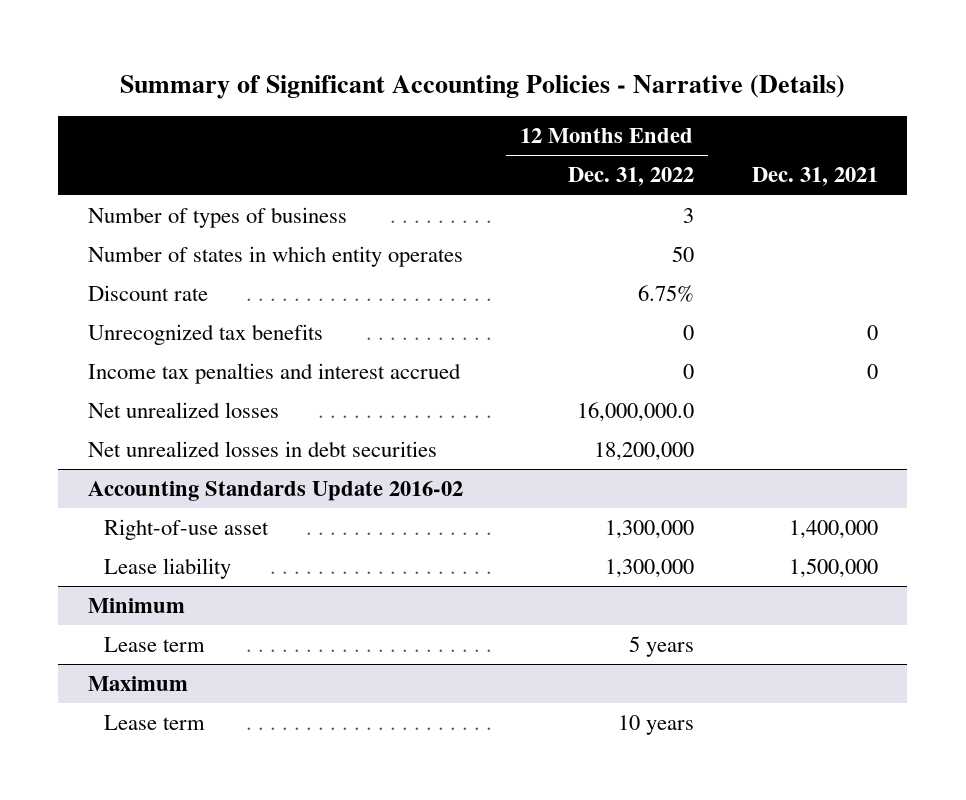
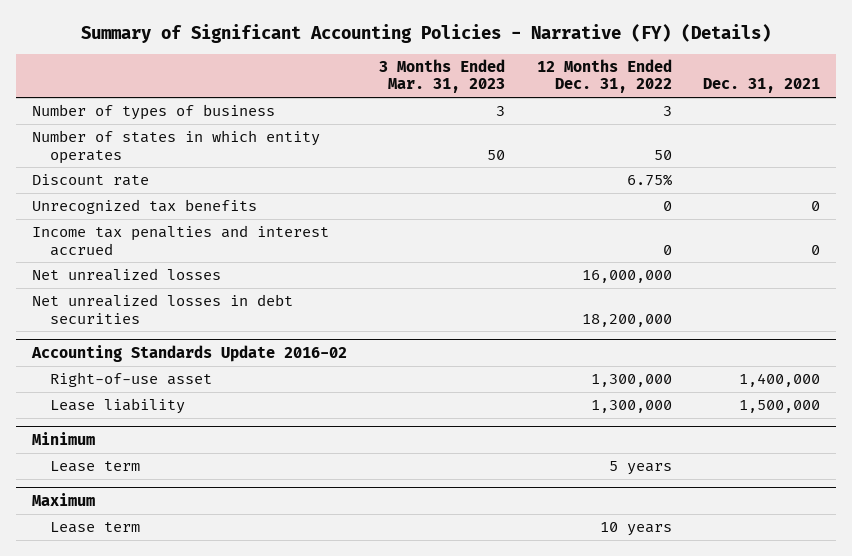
[119,75,845,100] Summary of Significant Accounting Policies - Narrative (Details) -> [81,23,772,43] Summary of Significant Accounting Policies - Narrative (FY) (Details)
none -> [378,59,505,94] 3 Months Ended Mar. 31, 2023
[576,402,694,423] 16,000,000.0 -> [581,270,672,284] 16,000,000

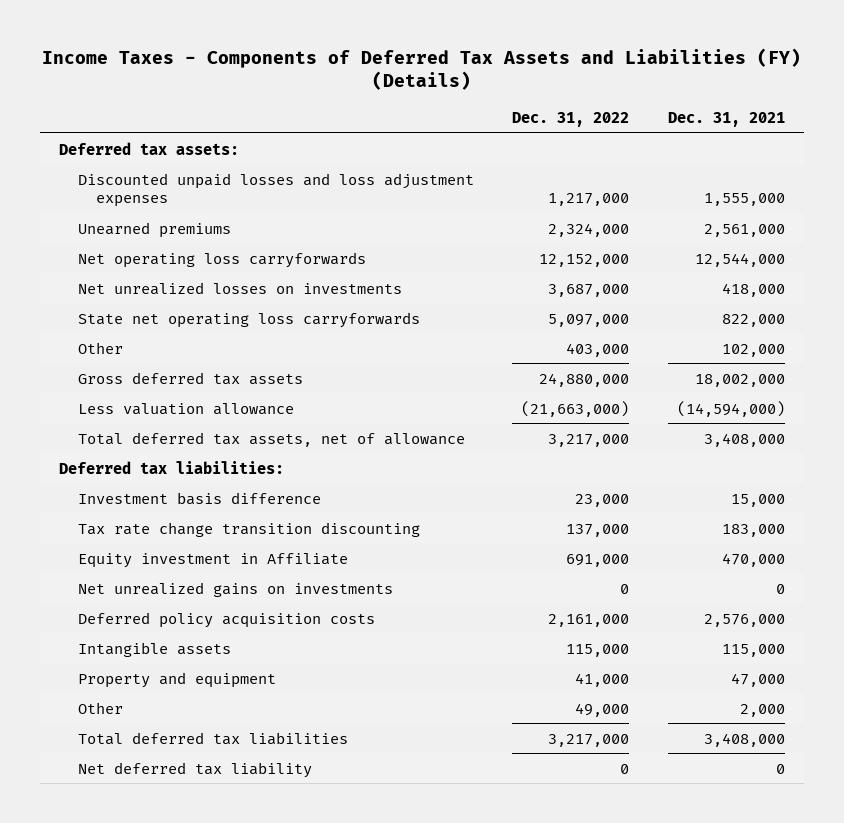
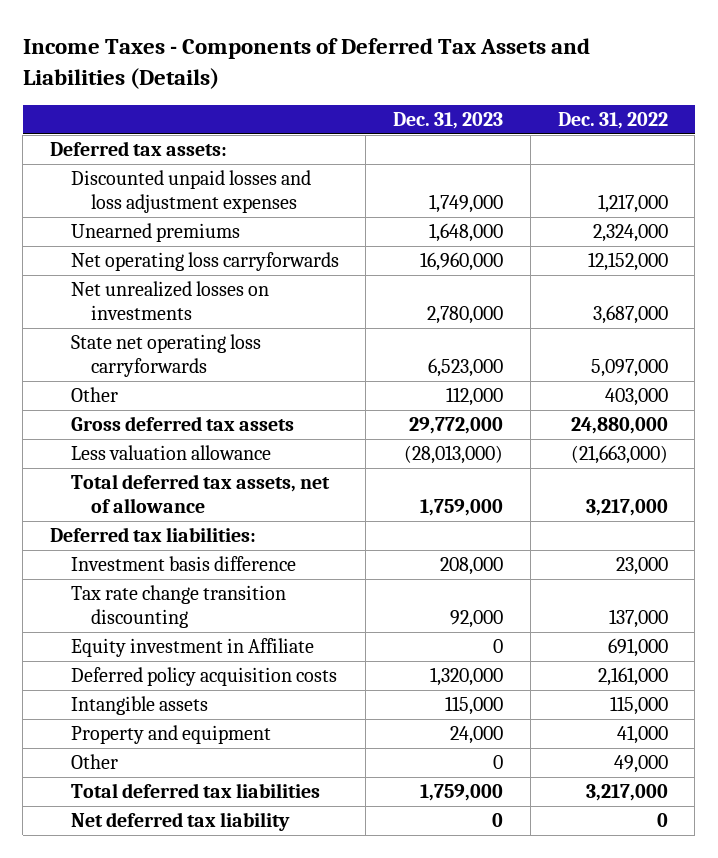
[42,47,802,91] Income Taxes - Components of Deferred Tax Assets and Liabilities (FY) (Details) -> [22,37,590,89] Income Taxes - Components of Deferred Tax Assets and Liabilities (Details)
[667,111,785,127] Dec. 31, 2021 -> none
none -> [393,112,504,130] Dec. 31, 2023
[77,581,393,597] Net unrealized gains on investments -> none

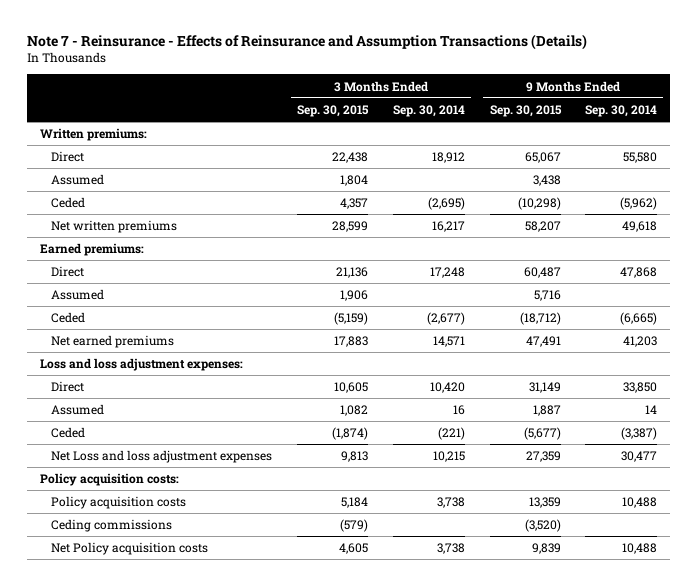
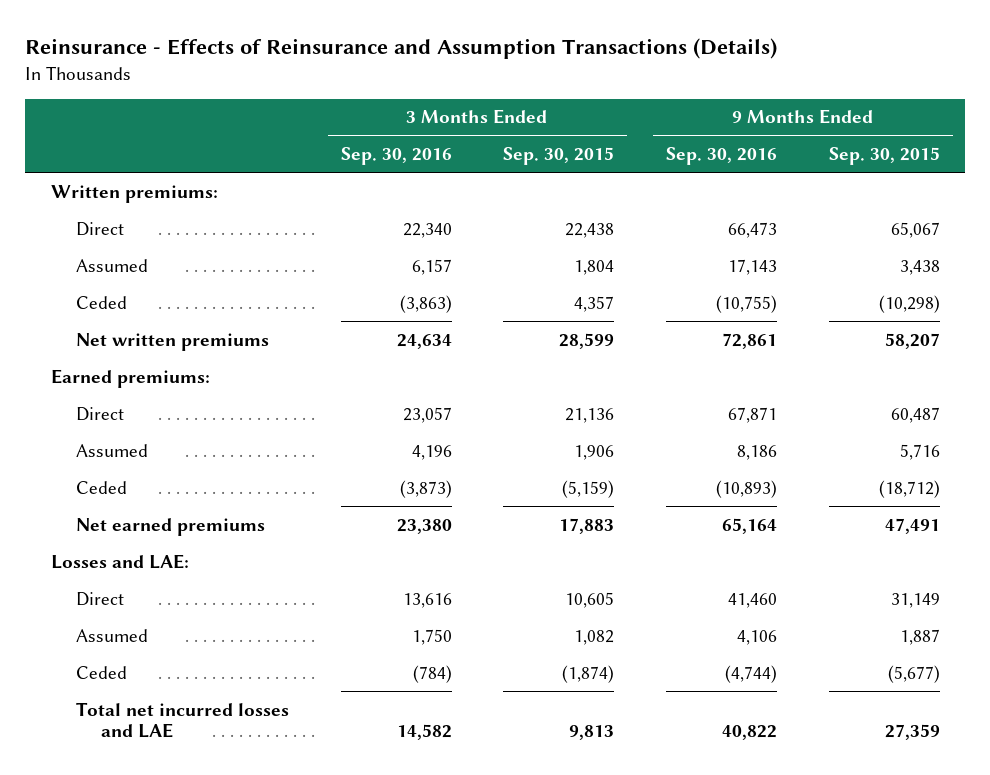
[27,34,588,51] Note 7 - Reinsurance - Effects of Reinsurance and Assumption Transactions (Details) -> [24,38,777,60] Reinsurance - Effects of Reinsurance and Assumption Transactions (Details)
[392,105,465,118] Sep. 30, 2014 -> none
[585,105,658,118] Sep. 30, 2014 -> none
none -> [340,147,452,166] Sep. 30, 2016
none -> [665,147,777,166] Sep. 30, 2016
[39,358,243,372] Loss and loss adjustment expenses: -> [50,553,189,569] Losses and LAE:
[39,473,179,487] Policy acquisition costs: -> none
[51,496,187,510] Policy acquisition costs -> none
[51,519,173,533] Ceding commissions -> none
[51,542,209,556] Net Policy acquisition costs -> none
[51,450,273,464] Net Loss and loss adjustment expenses -> [75,701,289,739] Total net incurred losses and LAE

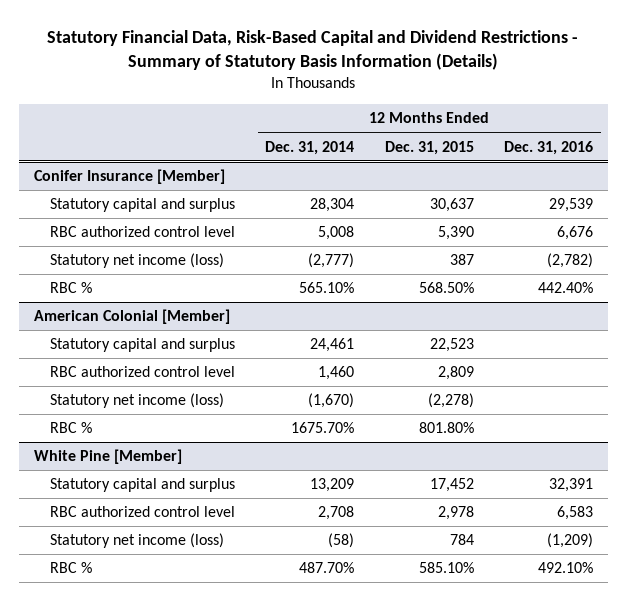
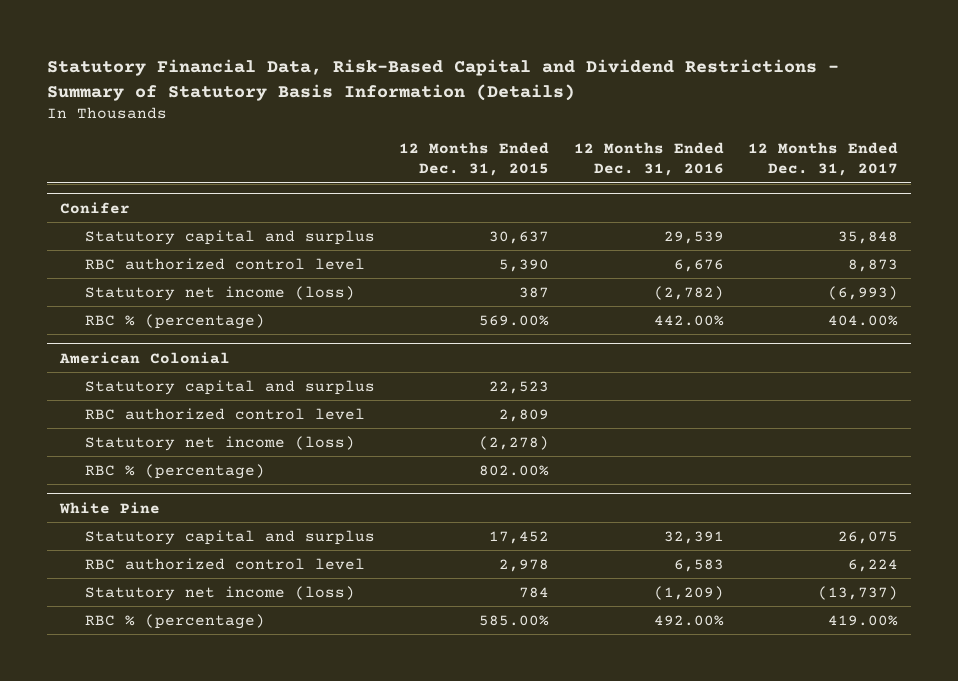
[265,140,355,155] Dec. 31, 2014 -> none
none -> [748,142,899,177] 12 Months Ended Dec. 31, 2017
[33,169,225,185] Conifer Insurance [Member] -> [59,201,130,214] Conifer
[50,282,93,294] RBC % -> [84,313,265,329] RBC % (percentage)
[418,282,474,294] 568.50% -> [479,314,550,326] 569.00%
[538,282,594,294] 442.40% -> [653,314,724,326] 442.00%
[33,309,230,325] American Colonial [Member] -> [58,351,230,364] American Colonial
[50,422,93,434] RBC % -> [84,463,265,479] RBC % (percentage)
[418,422,474,434] 801.80% -> [479,464,550,476] 802.00%
[33,449,182,465] White Pine [Member] -> [58,501,160,514] White Pine
[50,562,93,574] RBC % -> [84,613,265,629] RBC % (percentage)
[418,562,474,574] 585.10% -> [479,614,550,626] 585.00%
[538,562,594,574] 492.10% -> [653,614,724,626] 492.00%

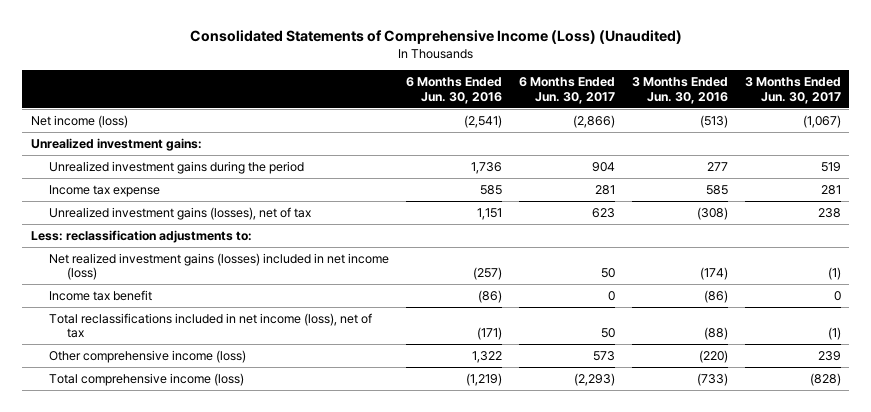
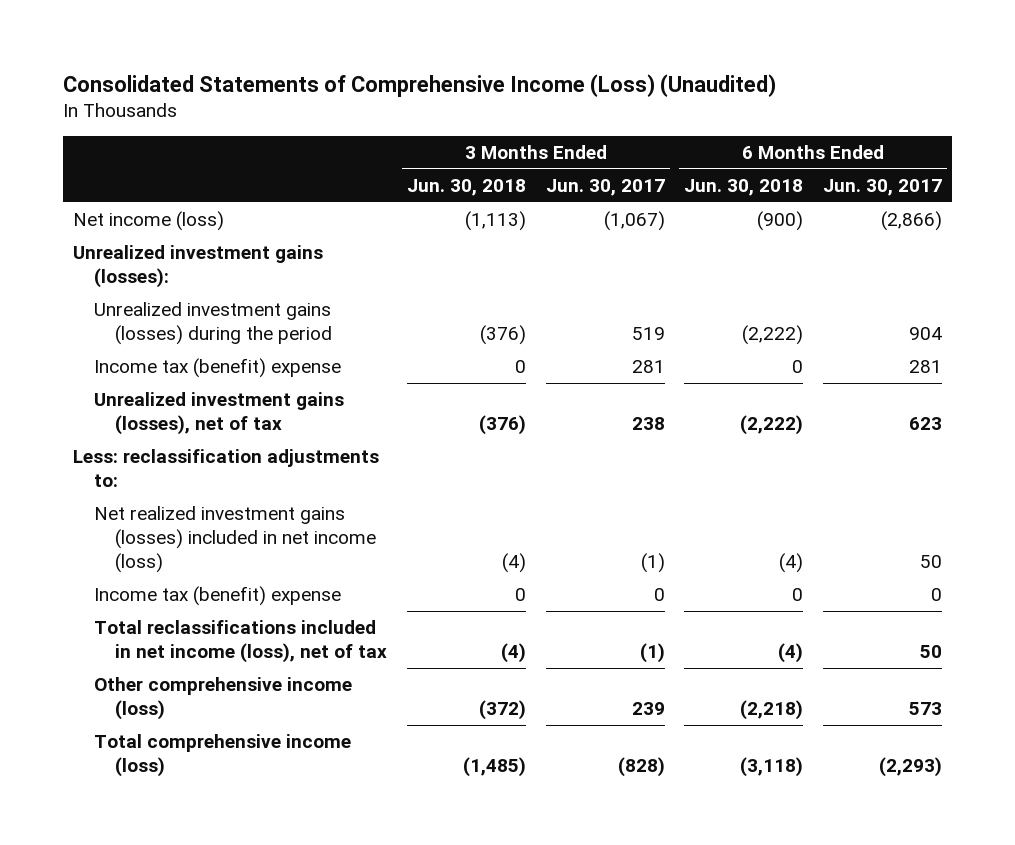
[405,77,502,104] 6 Months Ended Jun. 30, 2016 -> none
[631,77,728,104] 3 Months Ended Jun. 30, 2016 -> none
none -> [406,179,526,197] Jun. 30, 2018
none -> [684,179,804,197] Jun. 30, 2018
[30,137,202,151] Unrealized investment gains: -> [72,245,323,289] Unrealized investment gains (losses):
[48,160,304,174] Unrealized investment gains during the period -> [93,302,333,346] Unrealized investment gains (losses) during the period
[48,184,160,197] Income tax expense -> [93,358,341,379] Income tax (benefit) expense
[48,289,152,301] Income tax benefit -> [93,586,341,607] Income tax (benefit) expense

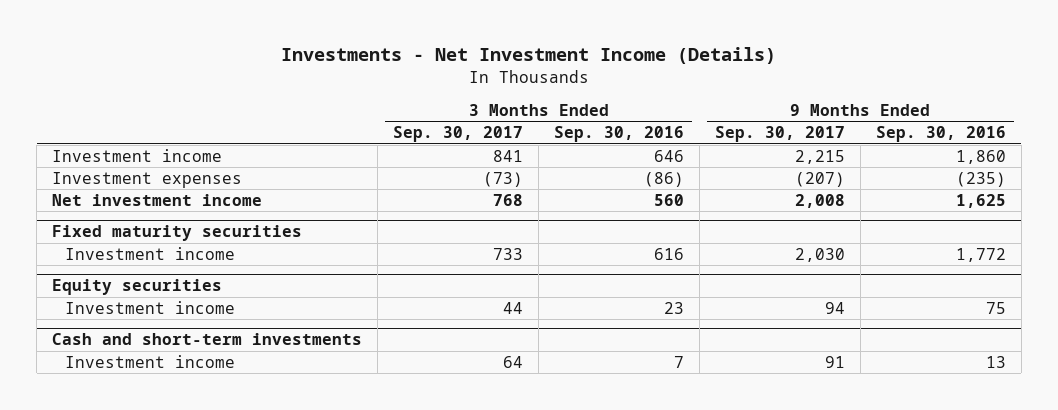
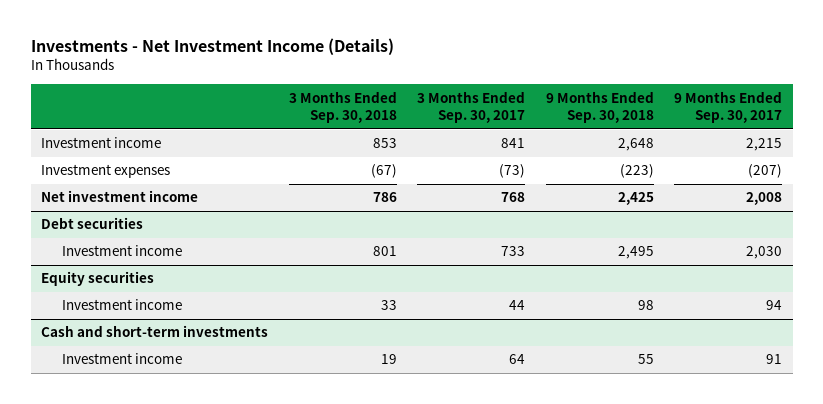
[553,126,684,143] Sep. 30, 2016 -> none
[875,126,1006,143] Sep. 30, 2016 -> none
none -> [288,90,397,124] 3 Months Ended Sep. 30, 2018
none -> [545,90,654,124] 9 Months Ended Sep. 30, 2018
[52,225,303,242] Fixed maturity securities -> [40,217,143,230] Debt securities

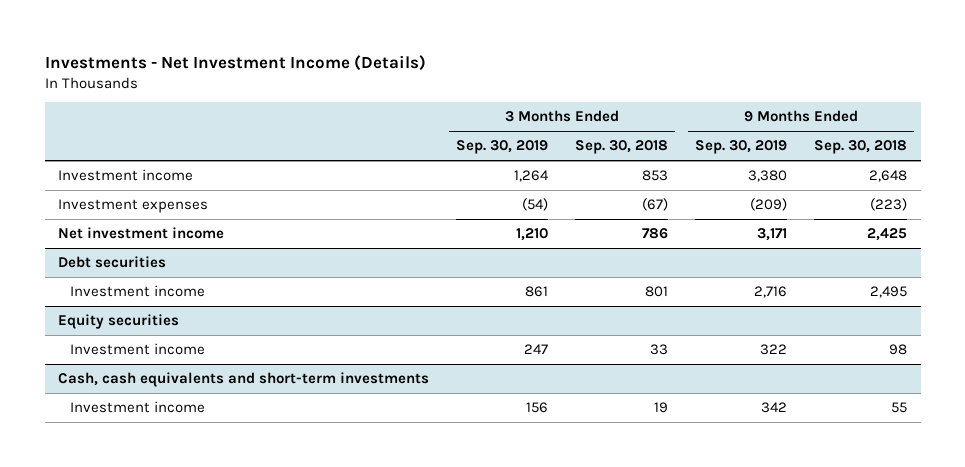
[417,90,526,124] 3 Months Ended Sep. 30, 2017 -> none
[674,90,783,124] 9 Months Ended Sep. 30, 2017 -> none
none -> [456,140,549,155] Sep. 30, 2019
none -> [695,140,788,155] Sep. 30, 2019
[40,325,268,338] Cash and short-term investments -> [58,372,430,388] Cash, cash equivalents and short-term investments

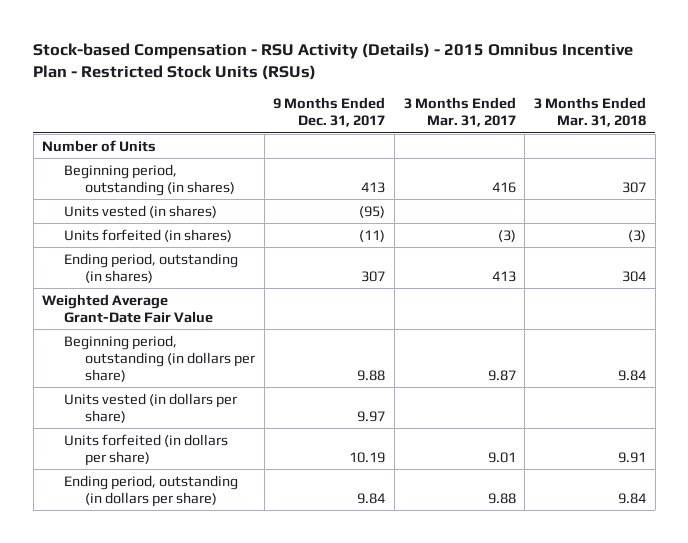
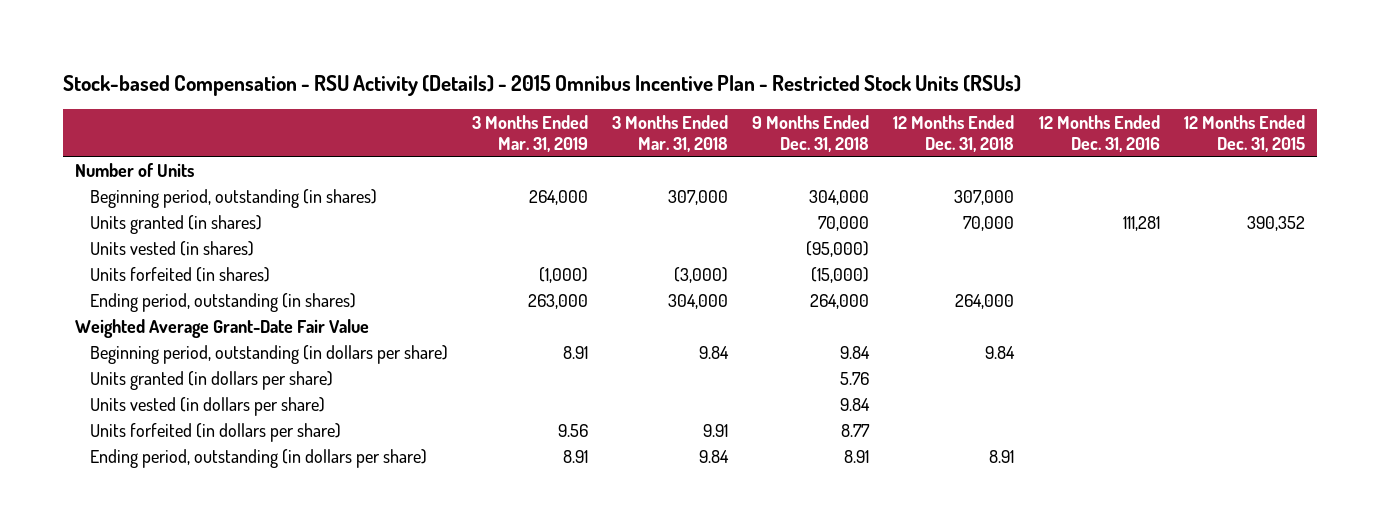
[273,97,386,128] 9 Months Ended Dec. 31, 2017 -> none
[403,97,516,128] 3 Months Ended Mar. 31, 2017 -> none
none -> [472,114,589,153] 3 Months Ended Mar. 31, 2019
none -> [752,114,870,153] 9 Months Ended Dec. 31, 2018
none -> [893,114,1015,153] 12 Months Ended Dec. 31, 2018
none -> [1038,114,1160,153] 12 Months Ended Dec. 31, 2016
none -> [1183,114,1305,153] 12 Months Ended Dec. 31, 2015
[621,181,646,193] 307 -> [668,189,729,205] 307,000
none -> [90,214,263,234] Units granted (in shares)
[627,229,646,242] (3) -> [674,266,729,283] (3,000)
[621,270,646,282] 304 -> [668,293,729,309] 304,000
none -> [90,370,334,390] Units granted (in dollars per share)

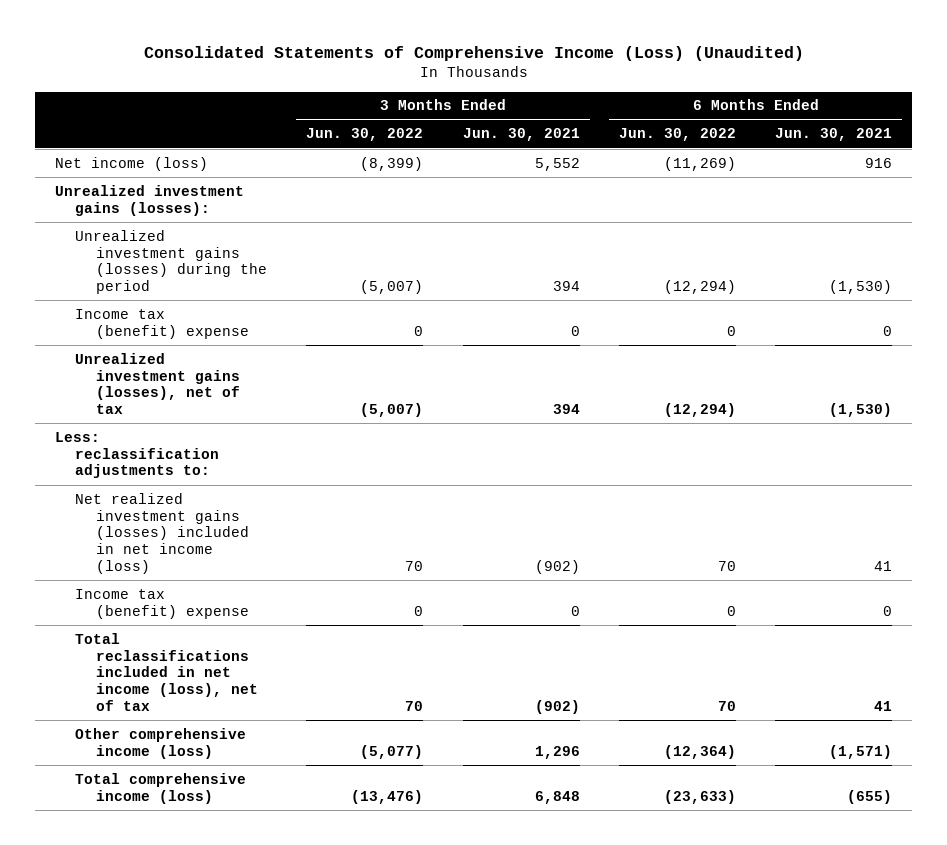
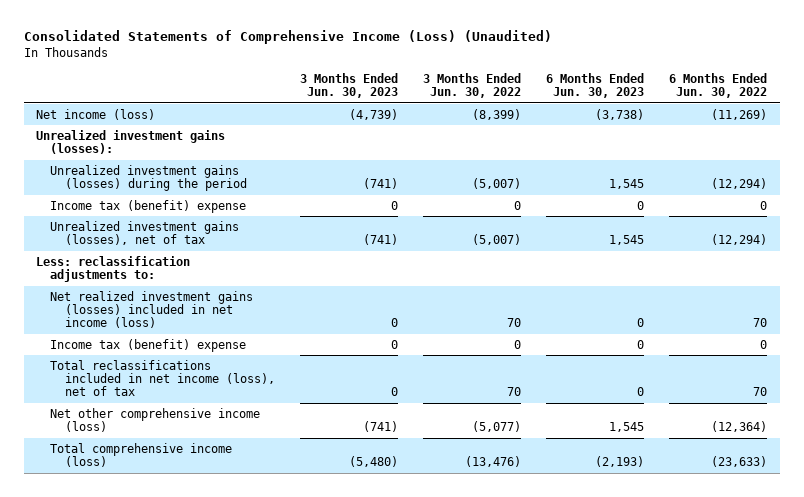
[462,128,580,142] Jun. 30, 2021 -> none
[775,128,893,142] Jun. 30, 2021 -> none
none -> [299,72,398,99] 3 Months Ended Jun. 30, 2023
none -> [546,72,645,99] 6 Months Ended Jun. 30, 2023
[75,727,247,759] Other comprehensive income (loss) -> [50,407,261,433] Net other comprehensive income (loss)

